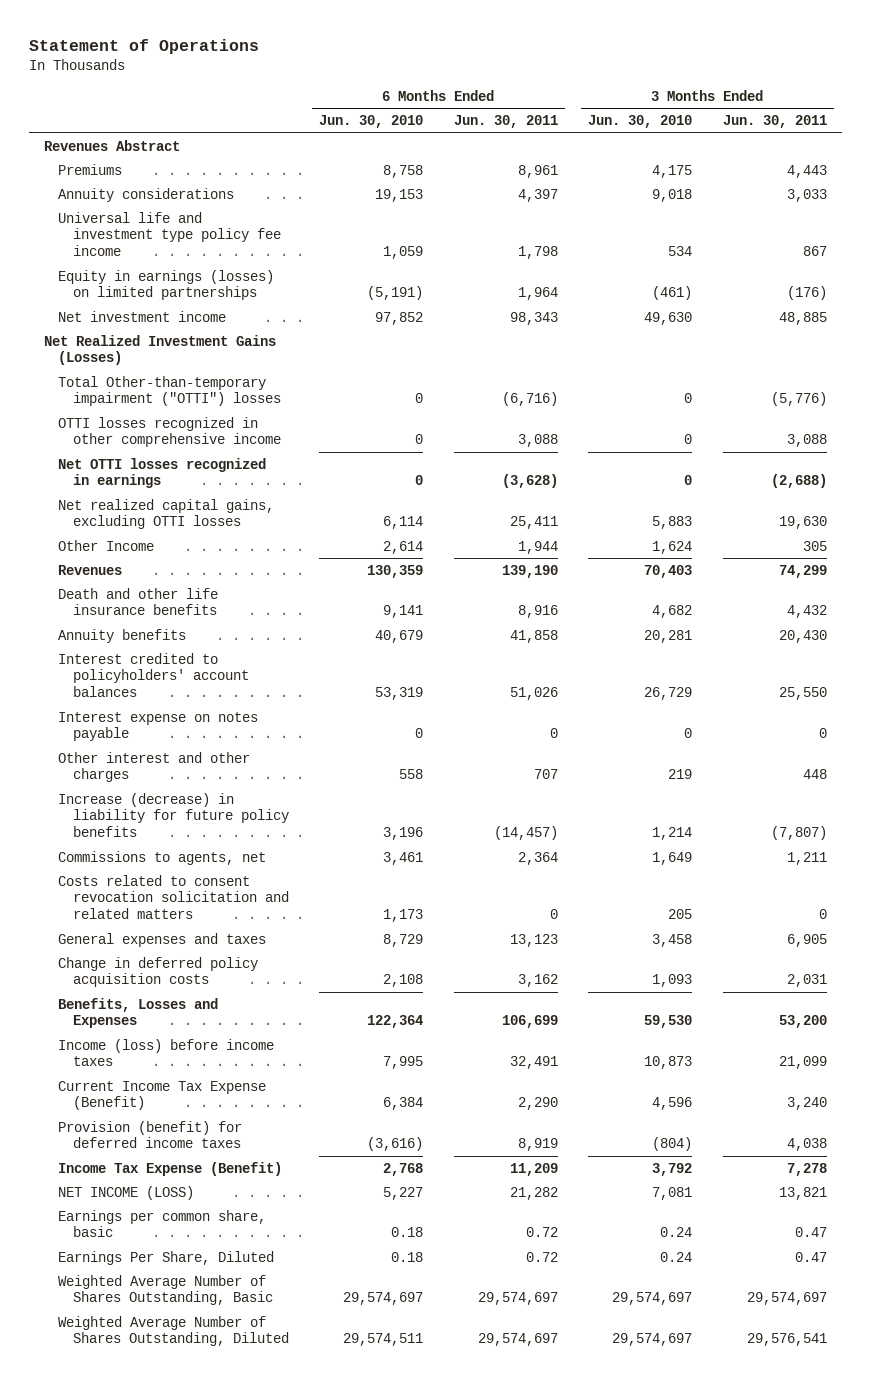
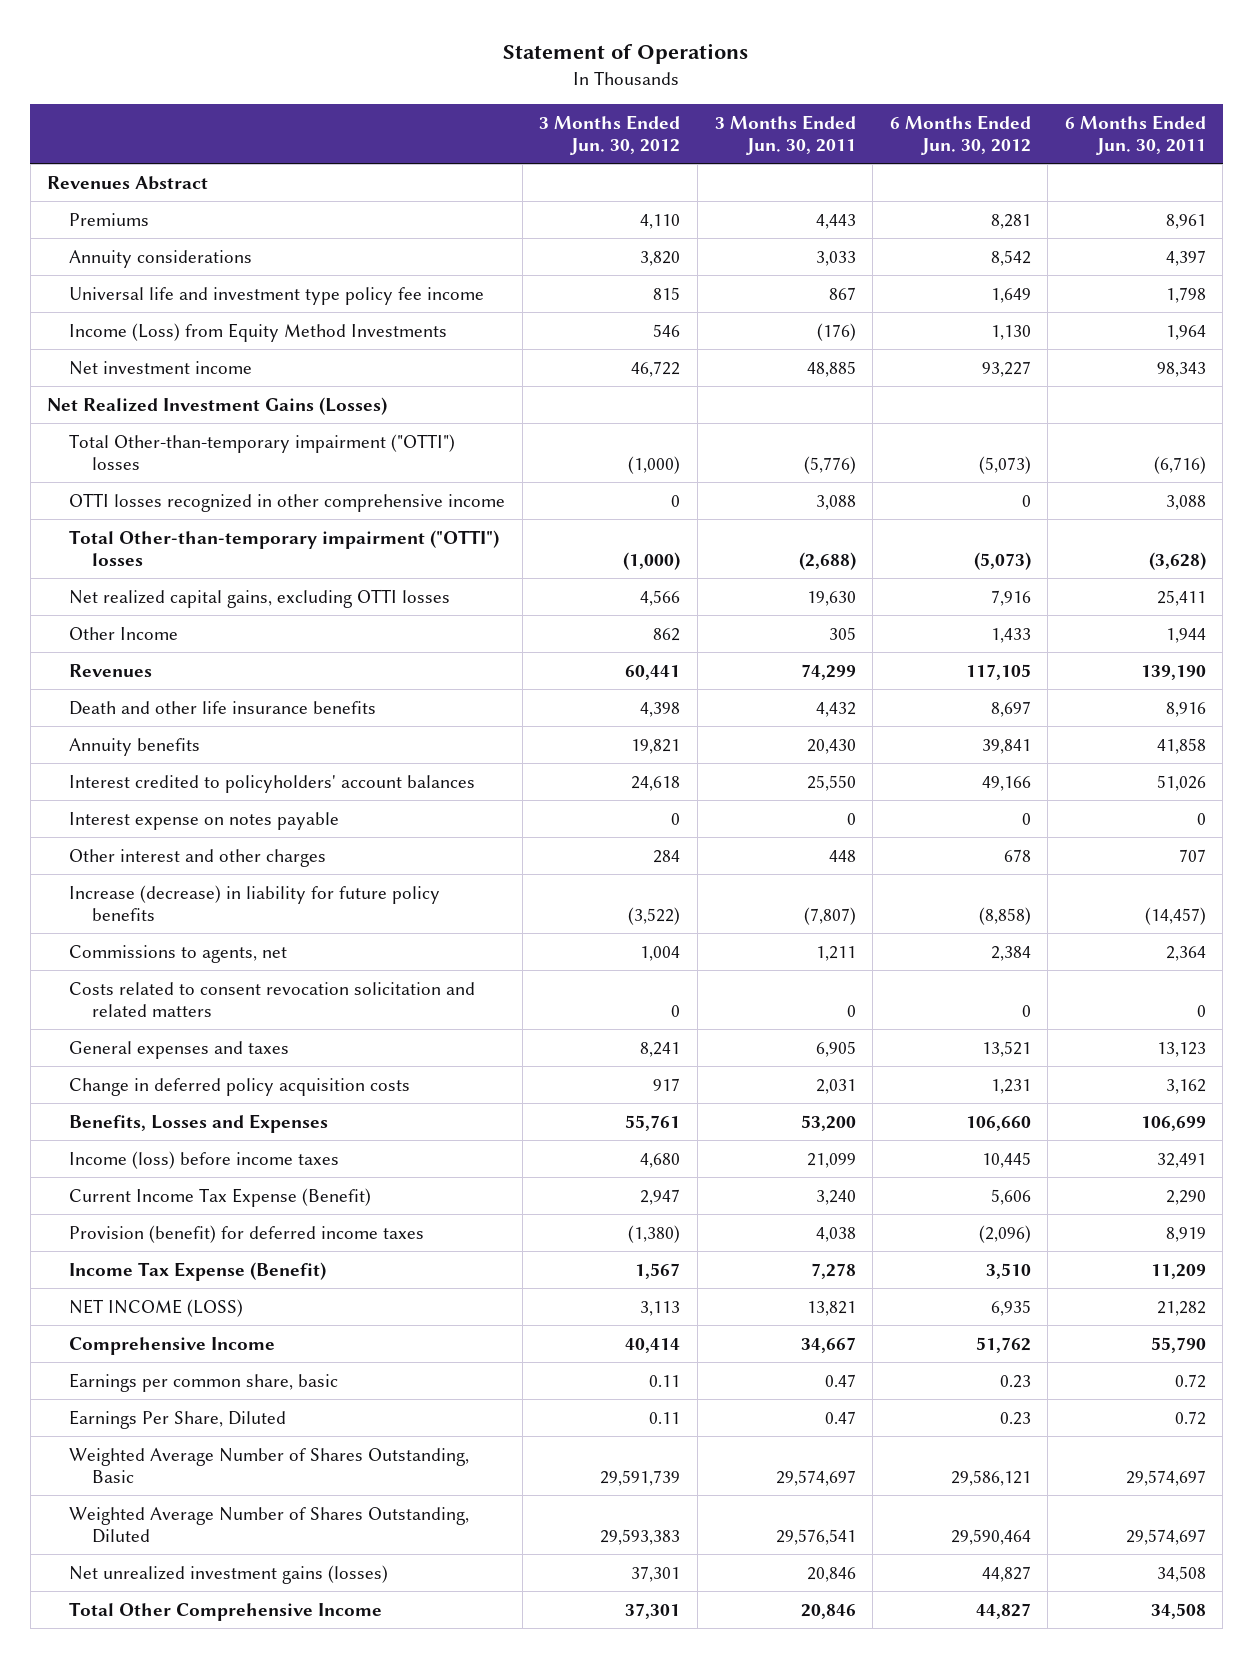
[319,115,424,129] Jun. 30, 2010 -> none
[588,115,693,129] Jun. 30, 2010 -> none
none -> [539,114,681,156] 3 Months Ended Jun. 30, 2012
none -> [889,114,1031,156] 6 Months Ended Jun. 30, 2012
[58,269,275,301] Equity in earnings (losses) on limited partnerships -> [69,322,448,342] Income (Loss) from Equity Method Investments
[58,457,267,489] Net OTTI losses recognized in earnings -> [69,529,500,567] Total Other-than-temporary impairment ("OTTI") losses
none -> [69,1336,276,1355] Comprehensive Income
none -> [69,1564,389,1584] Net unrealized investment gains (losses)
none -> [69,1601,383,1621] Total Other Comprehensive Income

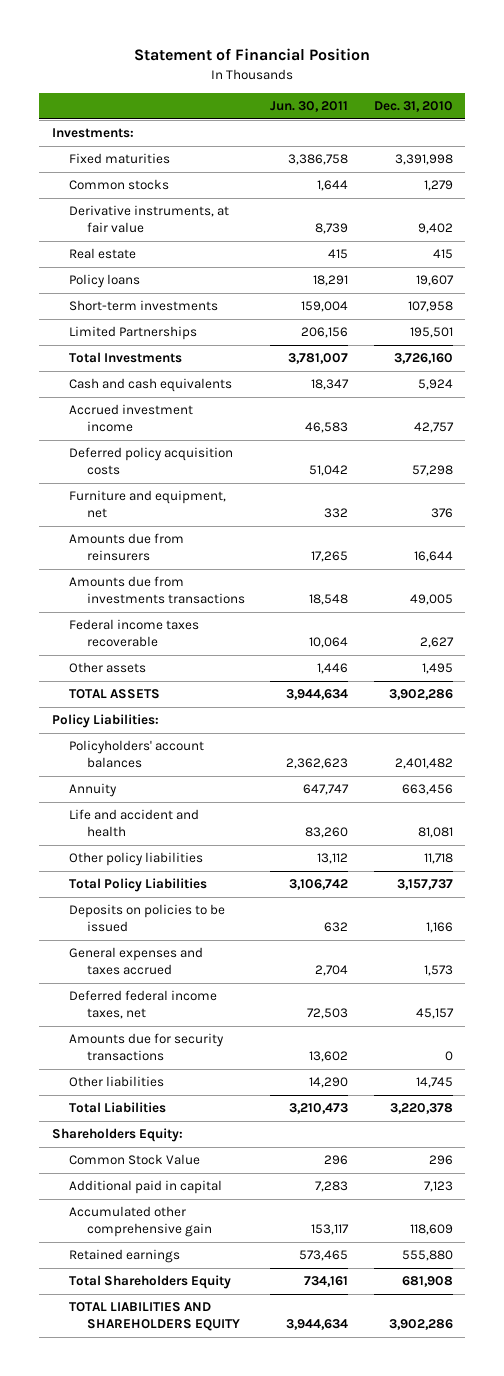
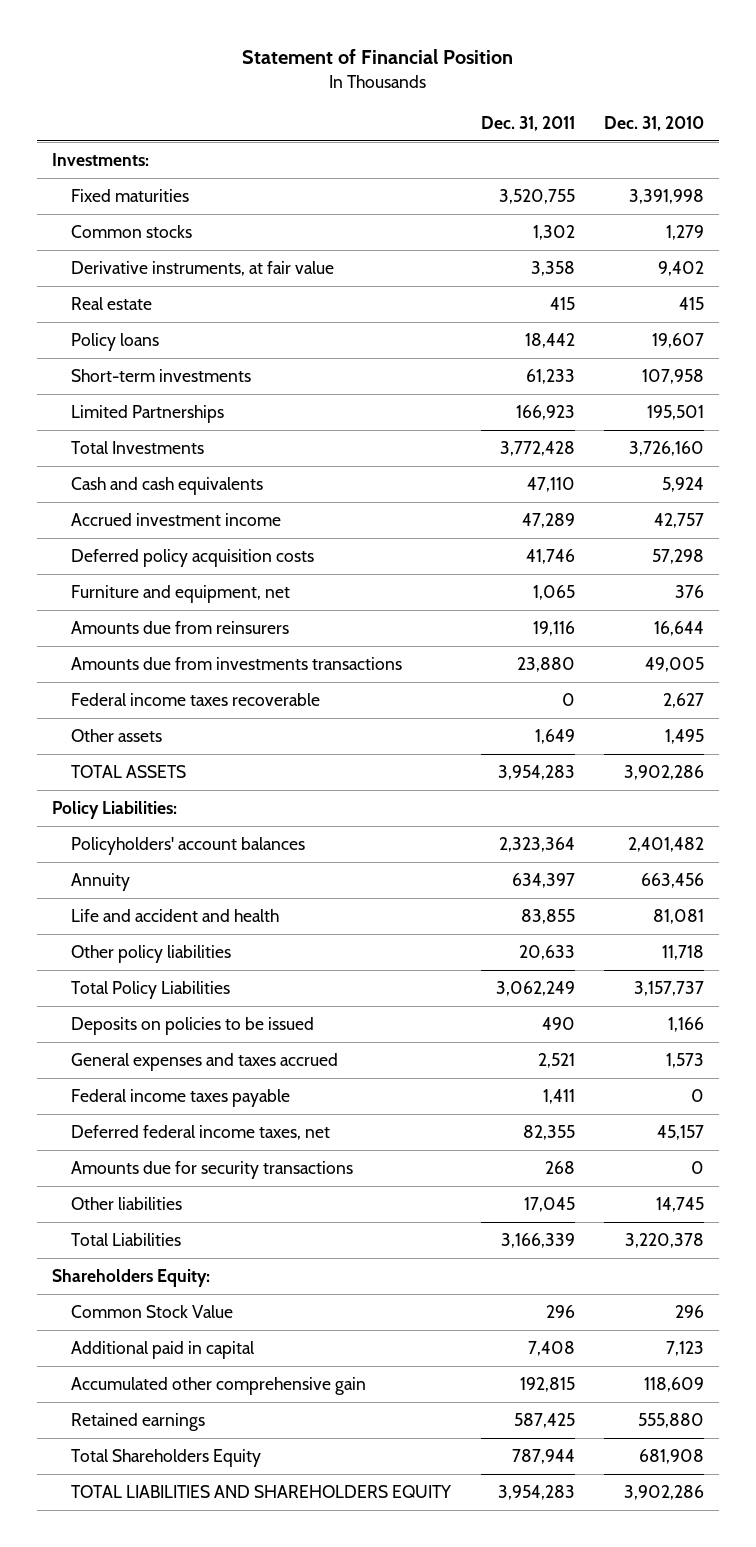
[270,100,349,112] Jun. 30, 2011 -> none
none -> [480,115,575,131] Dec. 31, 2011
none -> [70,1088,290,1107] Federal income taxes payable

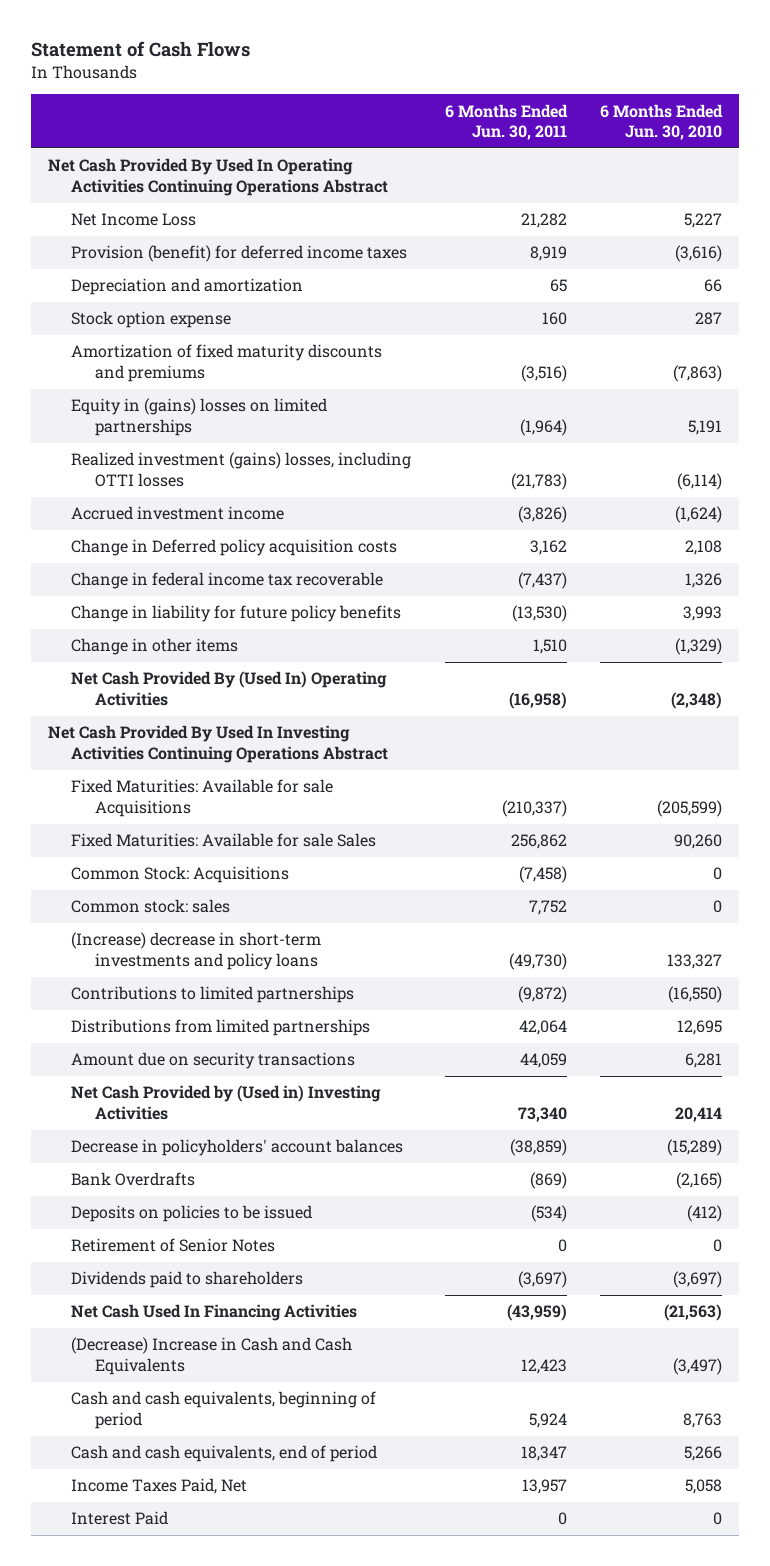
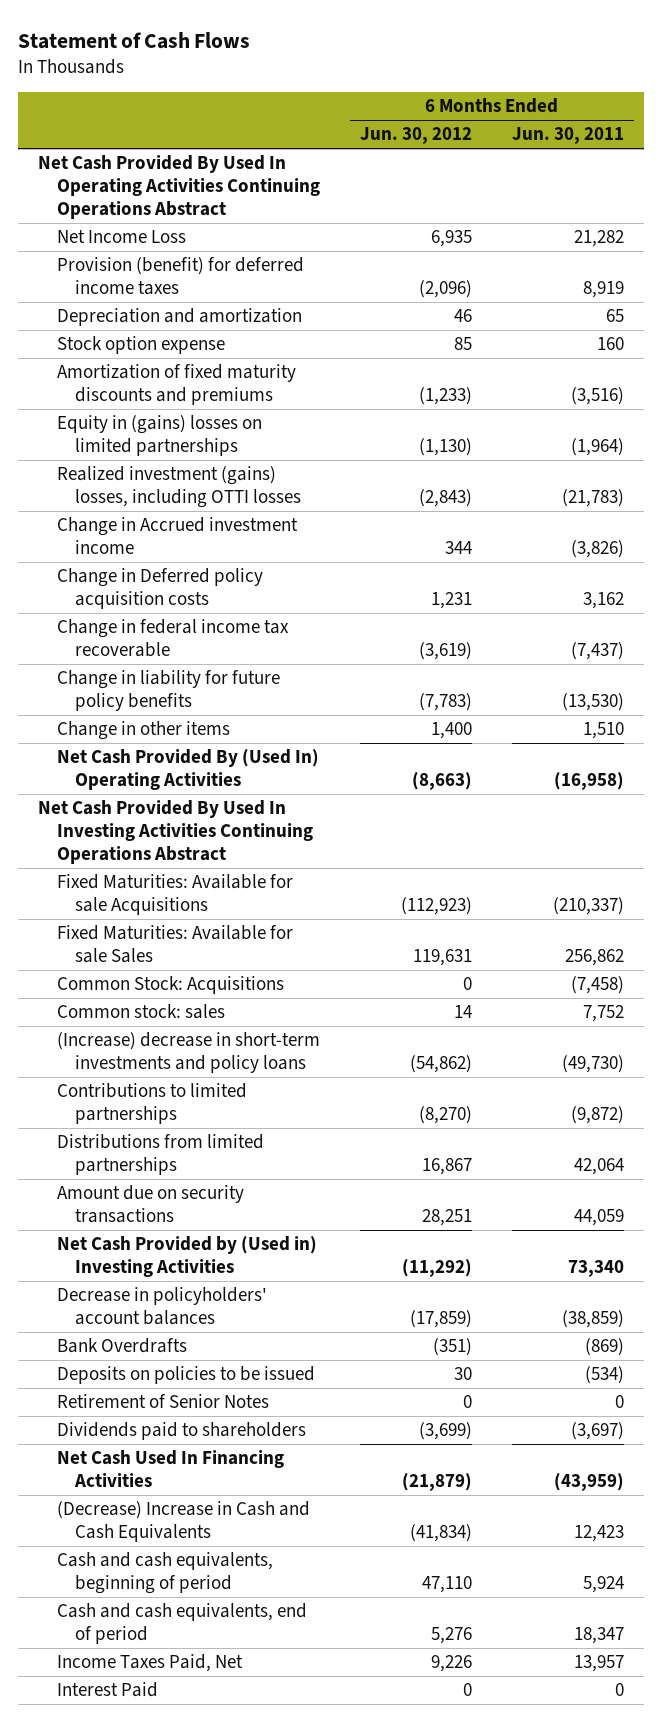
[600,103,724,141] 6 Months Ended Jun. 30, 2010 -> none
none -> [359,127,472,145] Jun. 30, 2012
[71,506,285,521] Accrued investment income -> [56,517,298,555] Change in Accrued investment income

